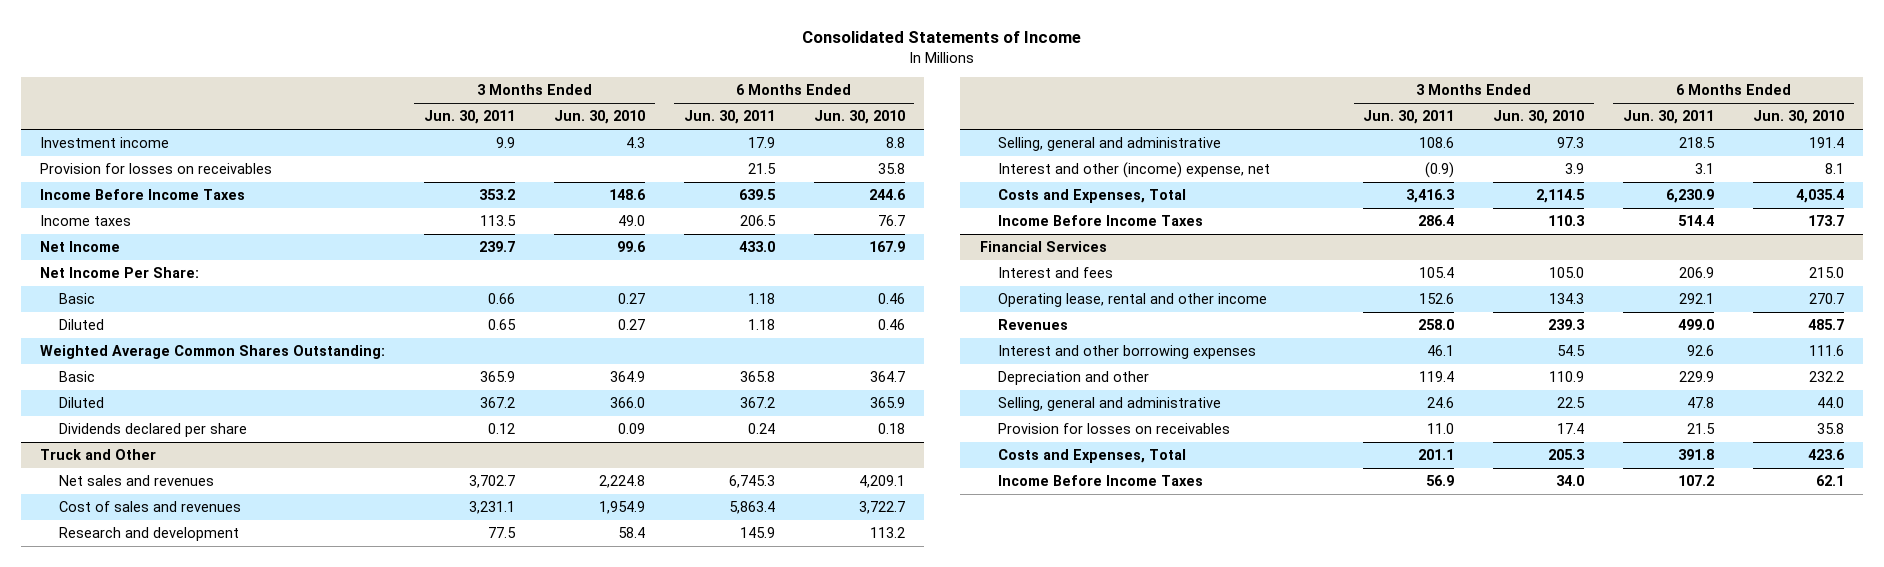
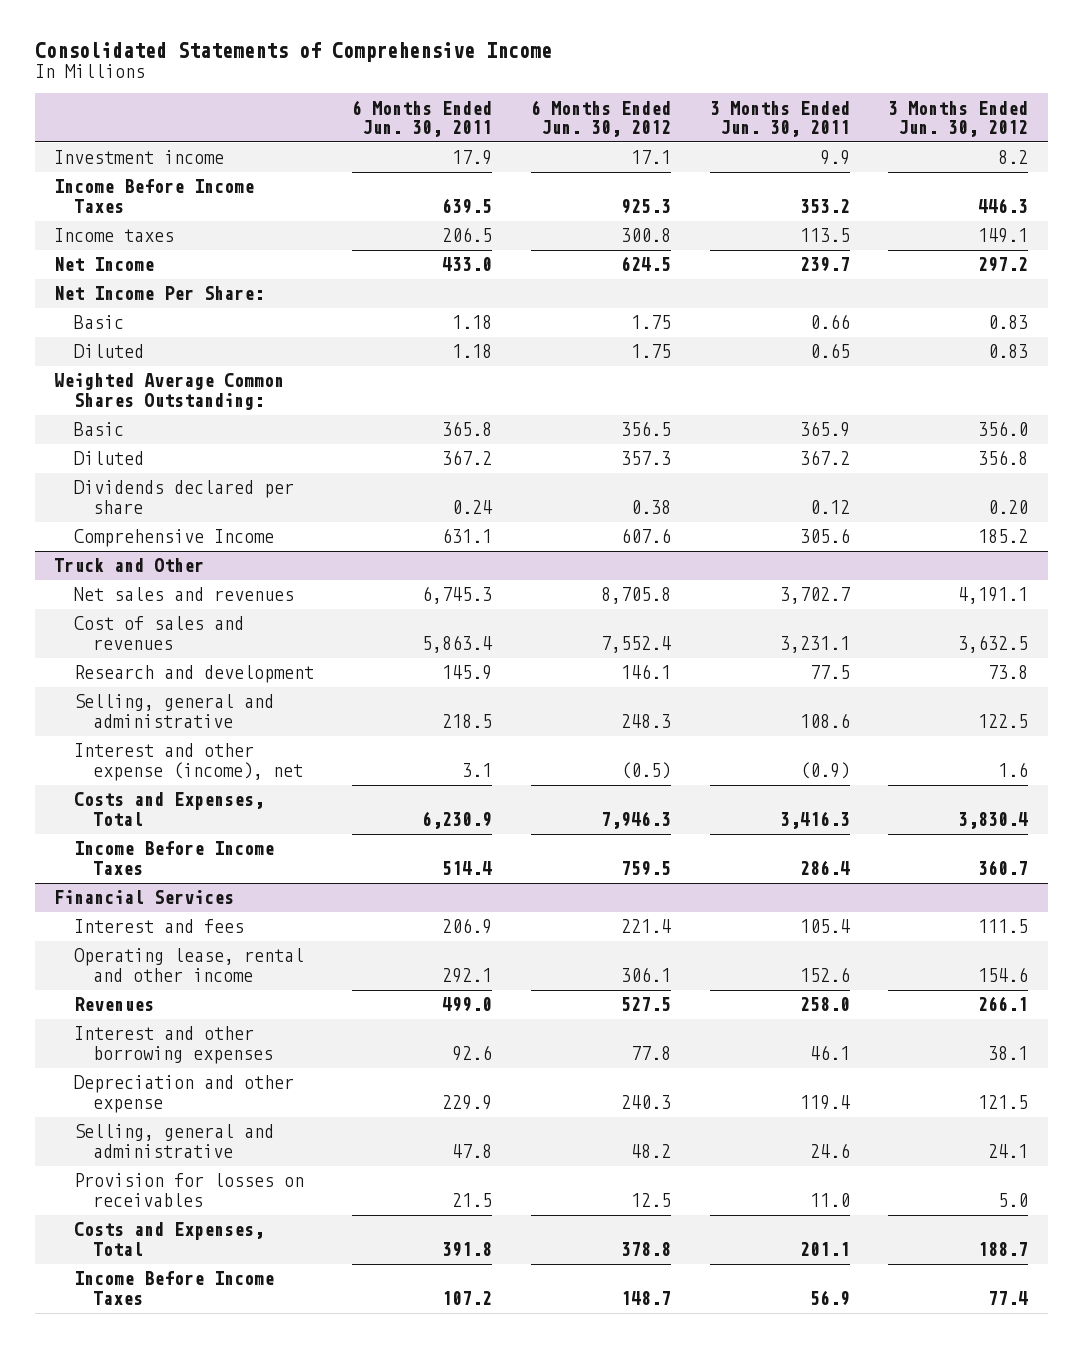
[802,31,1082,44] Consolidated Statements of Income -> [35,42,553,63] Consolidated Statements of Comprehensive Income
[554,110,646,125] Jun. 30, 2010 -> none
[813,110,905,125] Jun. 30, 2010 -> none
none -> [531,99,672,138] 6 Months Ended Jun. 30, 2012
none -> [888,100,1029,138] 3 Months Ended Jun. 30, 2012
[40,163,273,175] Provision for losses on receivables -> none
none -> [73,529,274,548] Comprehensive Income
[998,162,1271,179] Interest and other (income) expense, net -> [73,743,304,781] Interest and other expense (income), net
[998,371,1150,386] Depreciation and other -> [73,1075,294,1113] Depreciation and other expense

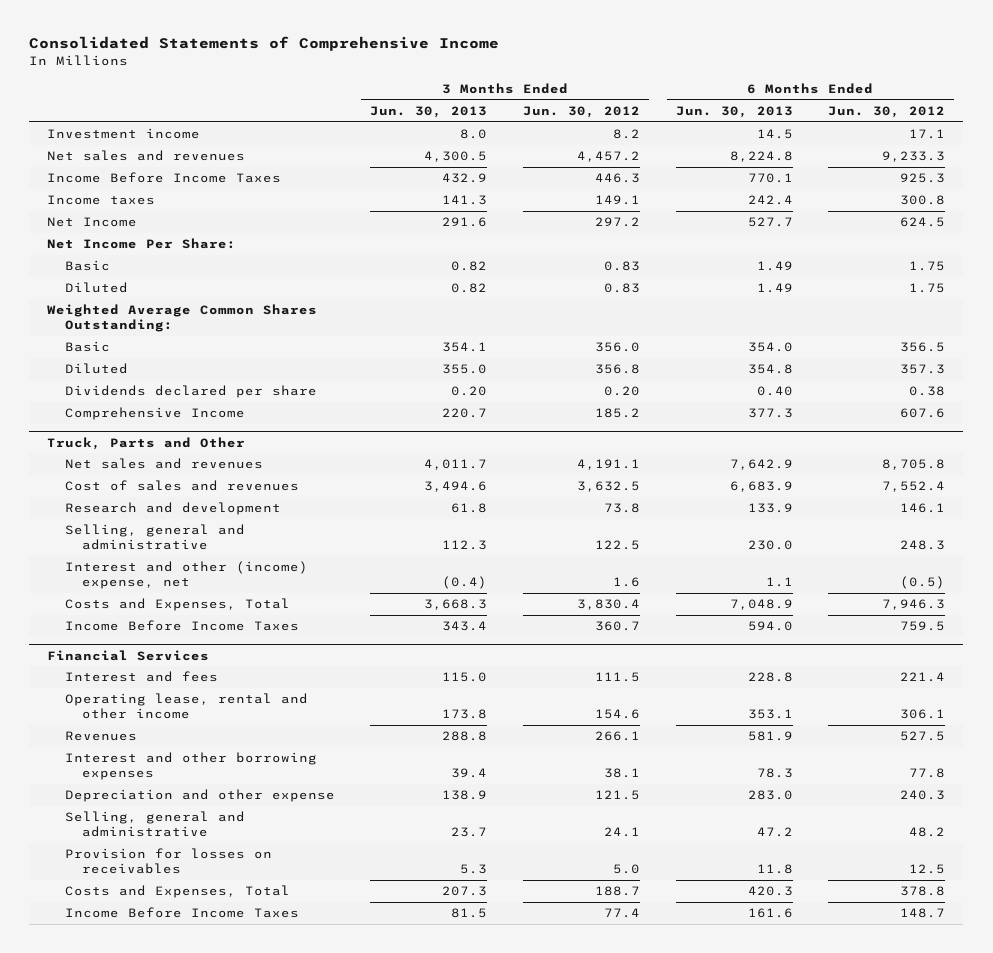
[352,99,493,138] 6 Months Ended Jun. 30, 2011 -> none
[709,100,850,138] 3 Months Ended Jun. 30, 2011 -> none
none -> [370,105,488,118] Jun. 30, 2013
none -> [675,105,793,118] Jun. 30, 2013
none -> [47,150,246,162] Net sales and revenues
[54,558,205,573] Truck and Other -> [47,436,246,450] Truck, Parts and Other
[73,743,304,781] Interest and other expense (income), net -> [64,561,308,589] Interest and other (income) expense, net

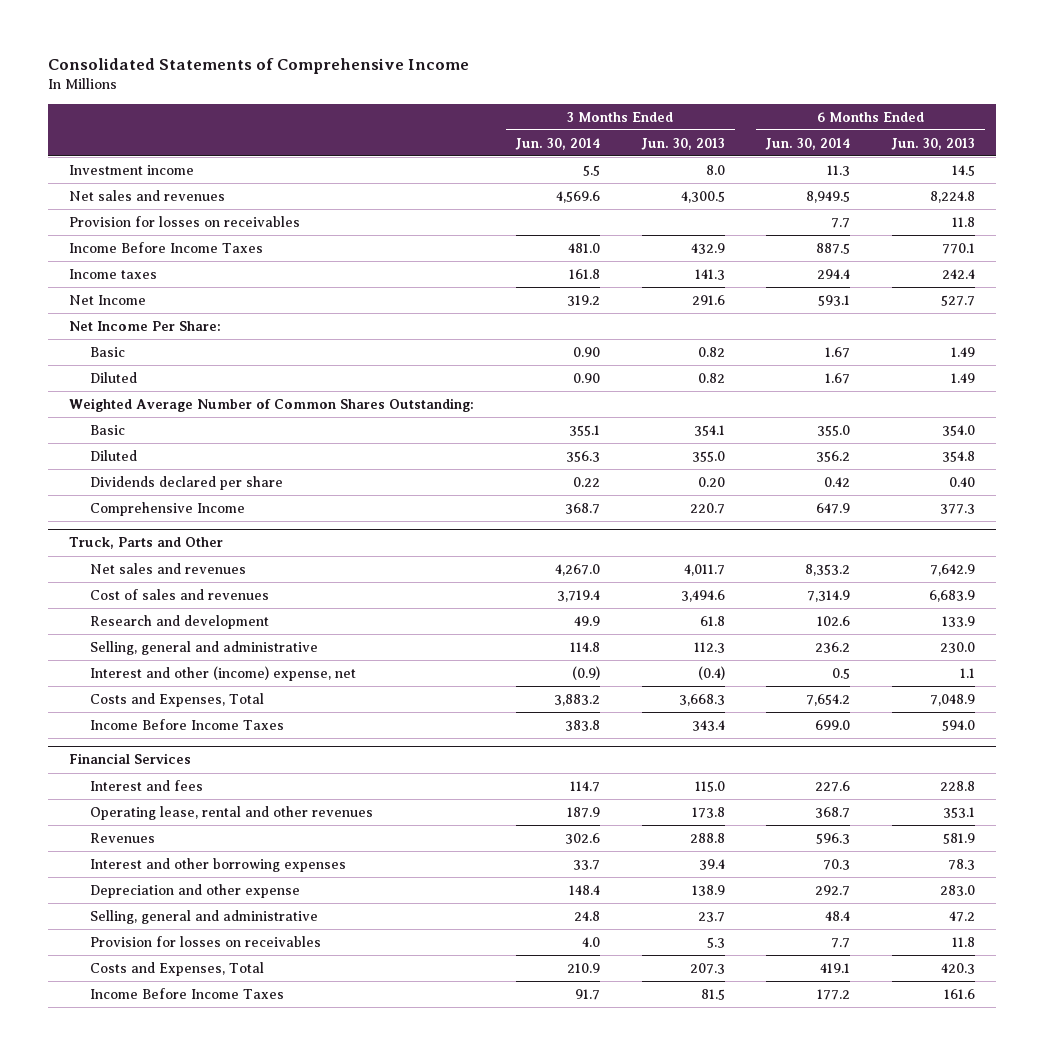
[522,105,640,118] Jun. 30, 2012 -> none
[828,105,946,118] Jun. 30, 2012 -> none
none -> [514,137,600,150] Jun. 30, 2014
none -> [765,137,851,150] Jun. 30, 2014
none -> [69,215,301,227] Provision for losses on receivables
[47,304,318,332] Weighted Average Common Shares Outstanding: -> [69,397,475,412] Weighted Average Number of Common Shares Outstanding:
[64,693,308,719] Operating lease, rental and other income -> [89,805,373,820] Operating lease, rental and other revenues

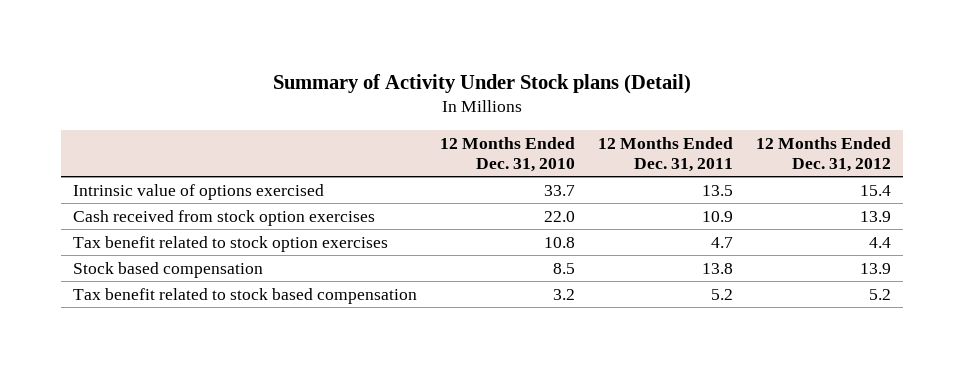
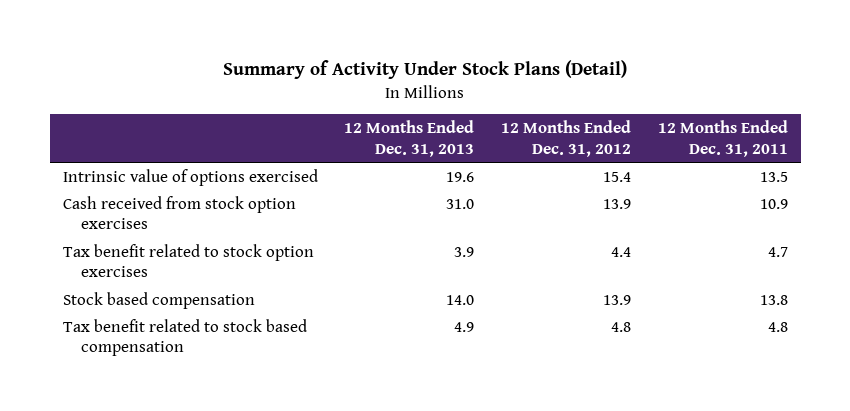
[272,73,691,94] Summary of Activity Under Stock plans (Detail) -> [223,60,628,80] Summary of Activity Under Stock Plans (Detail)
[439,136,575,173] 12 Months Ended Dec. 31, 2010 -> none
none -> [344,120,475,157] 12 Months Ended Dec. 31, 2013
[711,288,734,300] 5.2 -> [767,321,788,332] 4.8
[869,288,892,300] 5.2 -> [611,321,632,332] 4.8

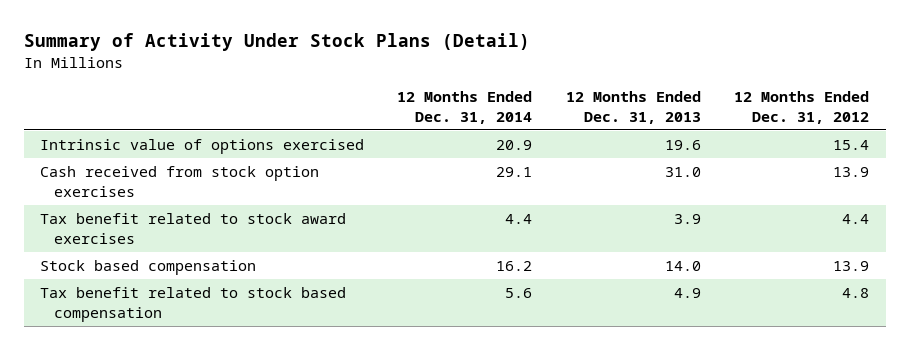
[657,120,788,157] 12 Months Ended Dec. 31, 2011 -> none
none -> [397,91,533,124] 12 Months Ended Dec. 31, 2014
[62,243,314,278] Tax benefit related to stock option exercises -> [40,213,347,244] Tax benefit related to stock award exercises

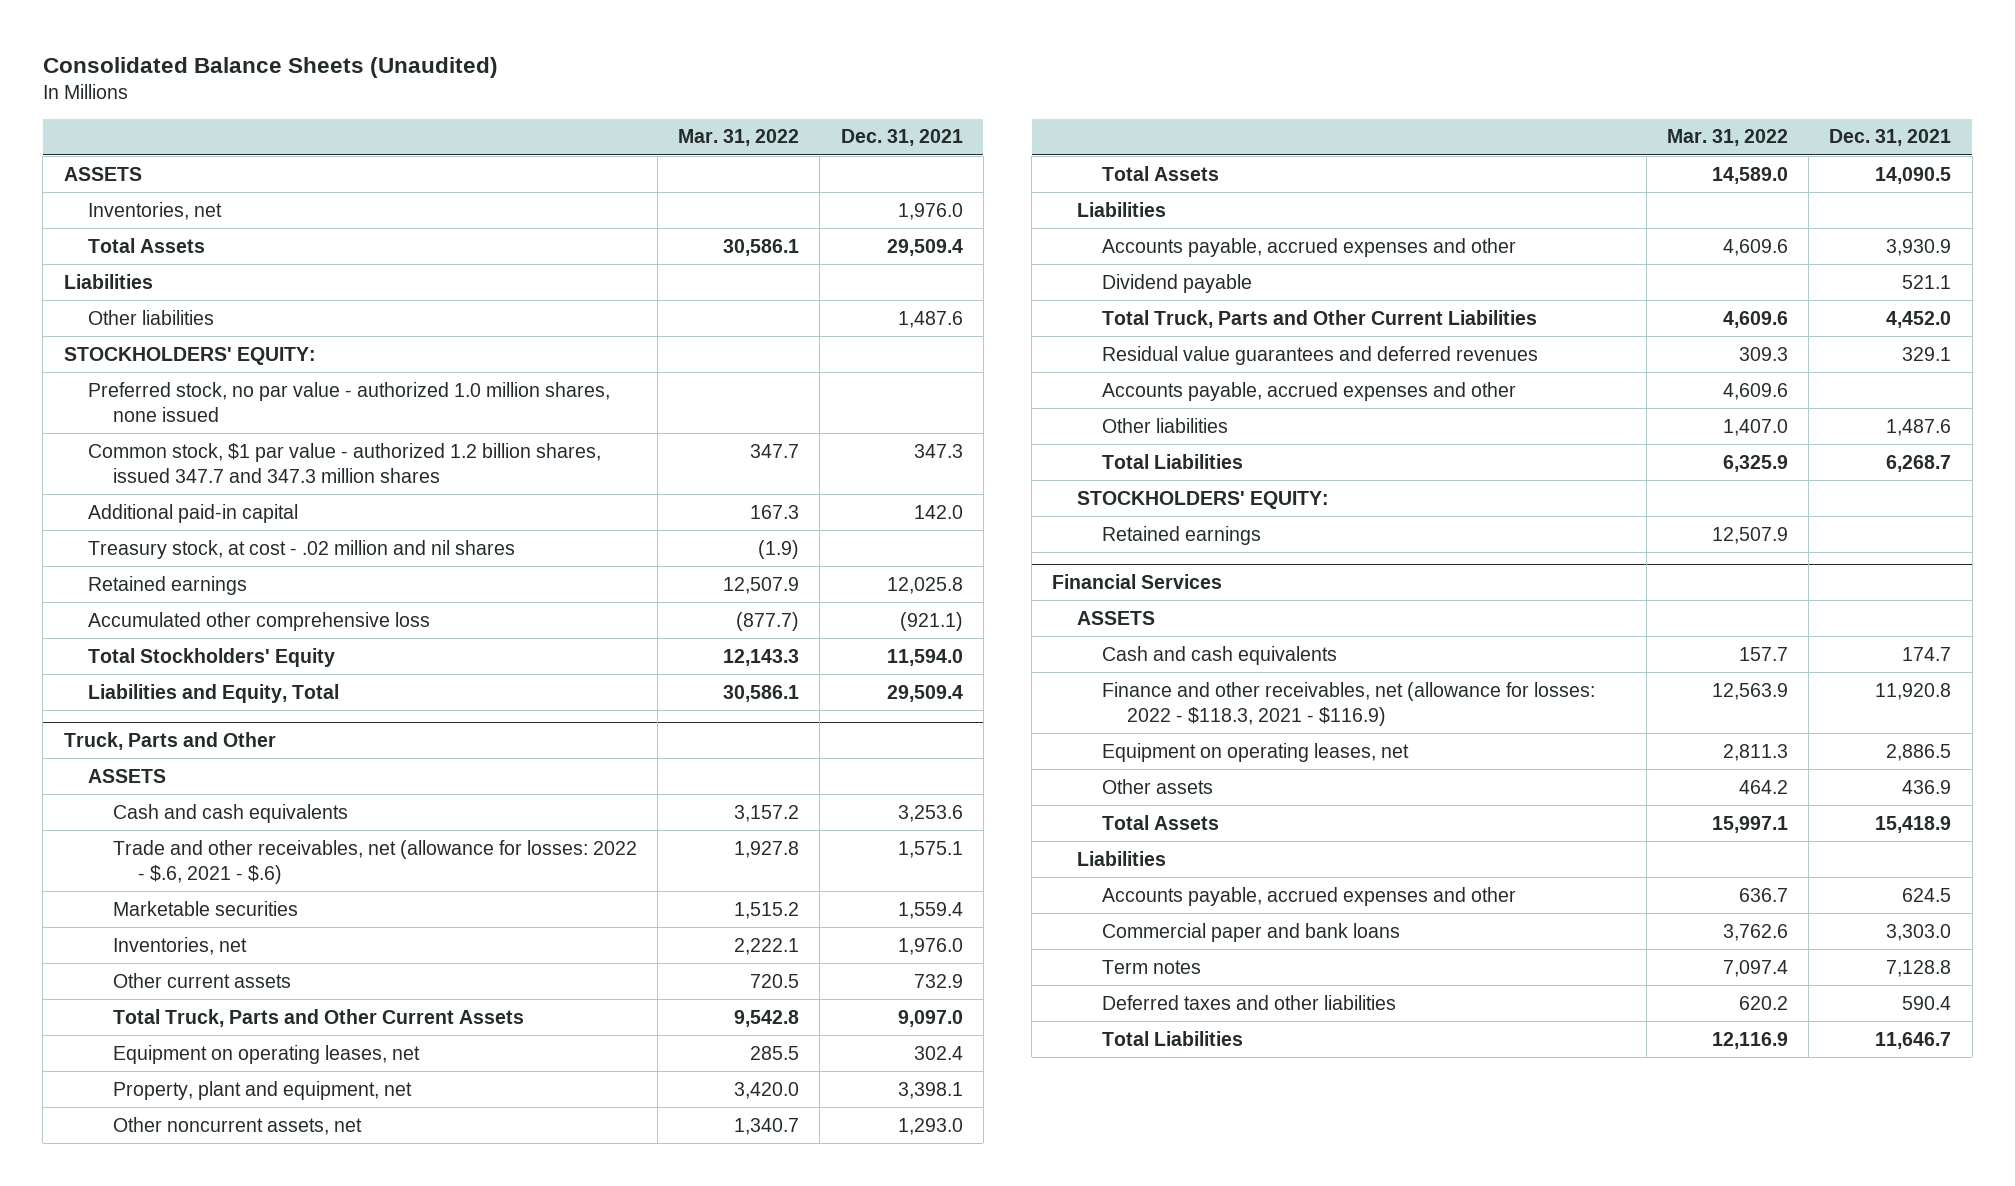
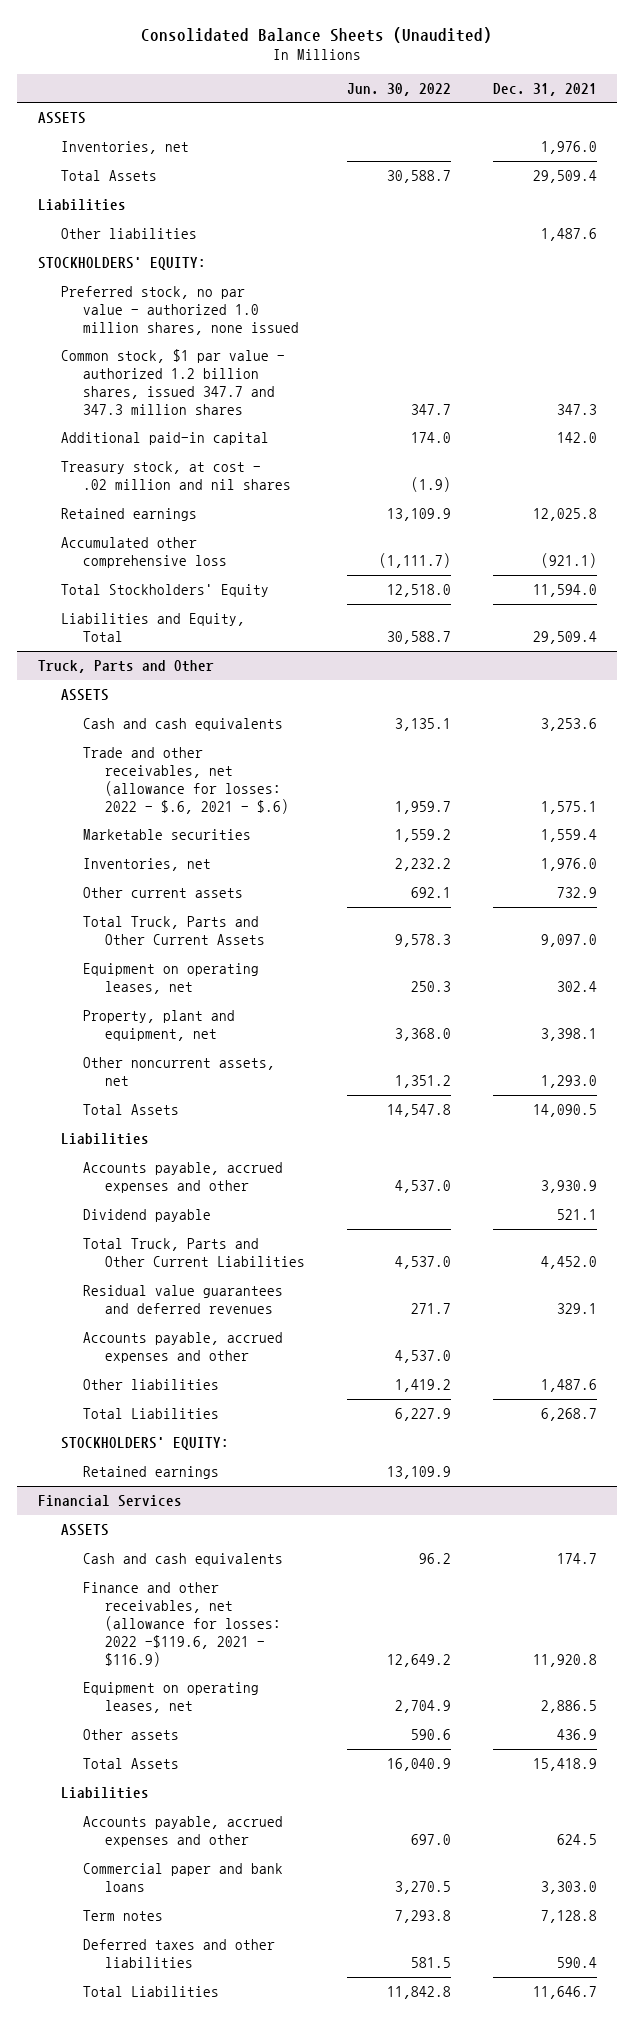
[678,129,800,147] Mar. 31, 2022 -> none
none -> [346,82,451,96] Jun. 30, 2022
[1101,681,1595,726] Finance and other receivables, net (allowance for losses: 2022 - $118.3, 2021 - $116.9) -> [82,1581,281,1667] Finance and other receivables, net (allowance for losses: 2022 -$119.6, 2021 - $116.9)

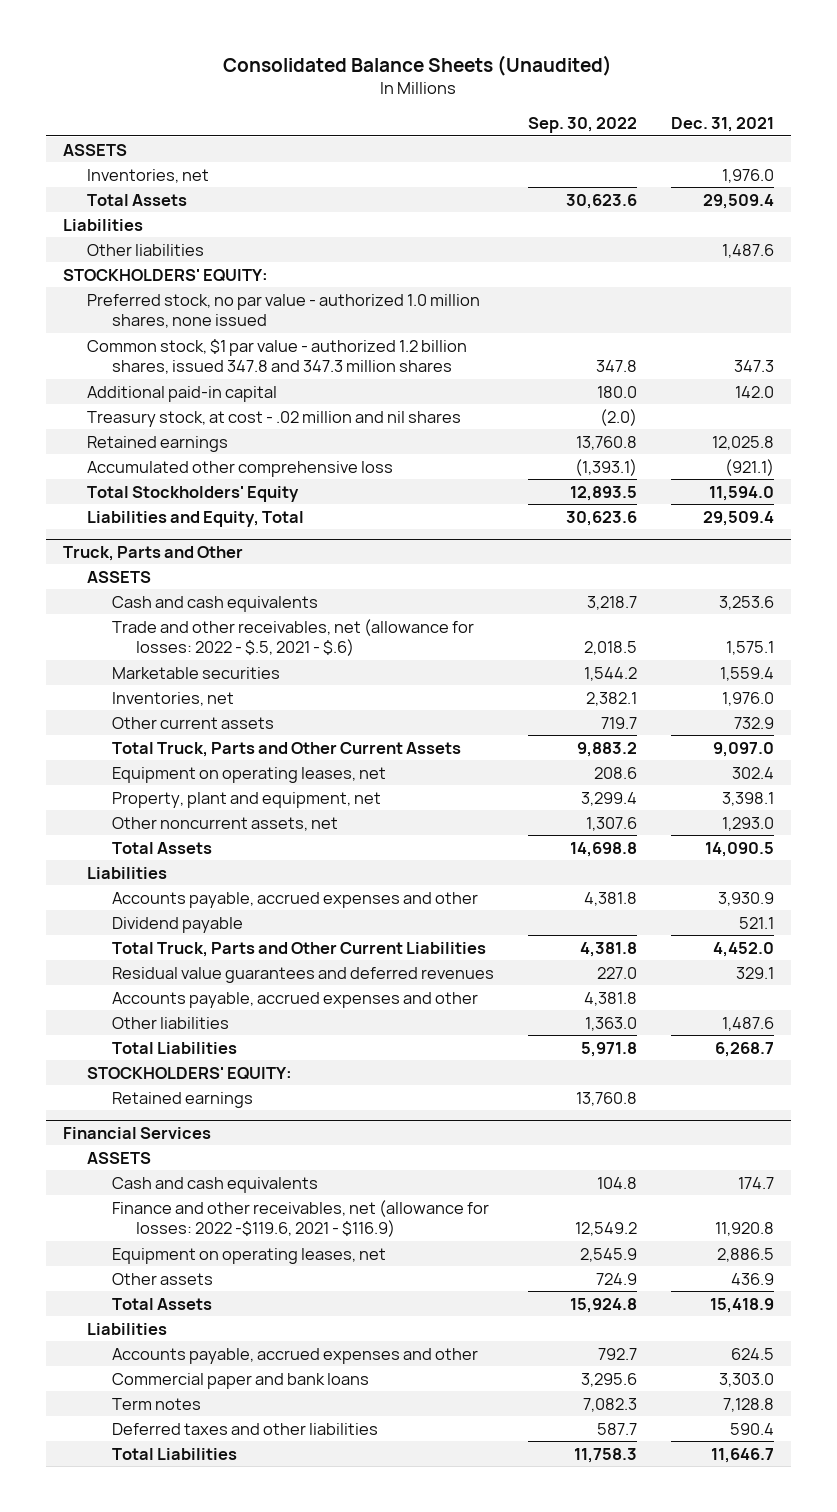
[346,82,451,96] Jun. 30, 2022 -> none
none -> [527,117,637,134] Sep. 30, 2022
[60,348,285,415] Common stock, $1 par value - authorized 1.2 billion shares, issued 347.7 and 347.3 million shares -> [87,338,468,375] Common stock, $1 par value - authorized 1.2 billion shares, issued 347.8 and 347.3 million shares
[82,746,289,814] Trade and other receivables, net (allowance for losses: 2022 - $.6, 2021 - $.6) -> [111,618,474,657] Trade and other receivables, net (allowance for losses: 2022 - $.5, 2021 - $.6)

